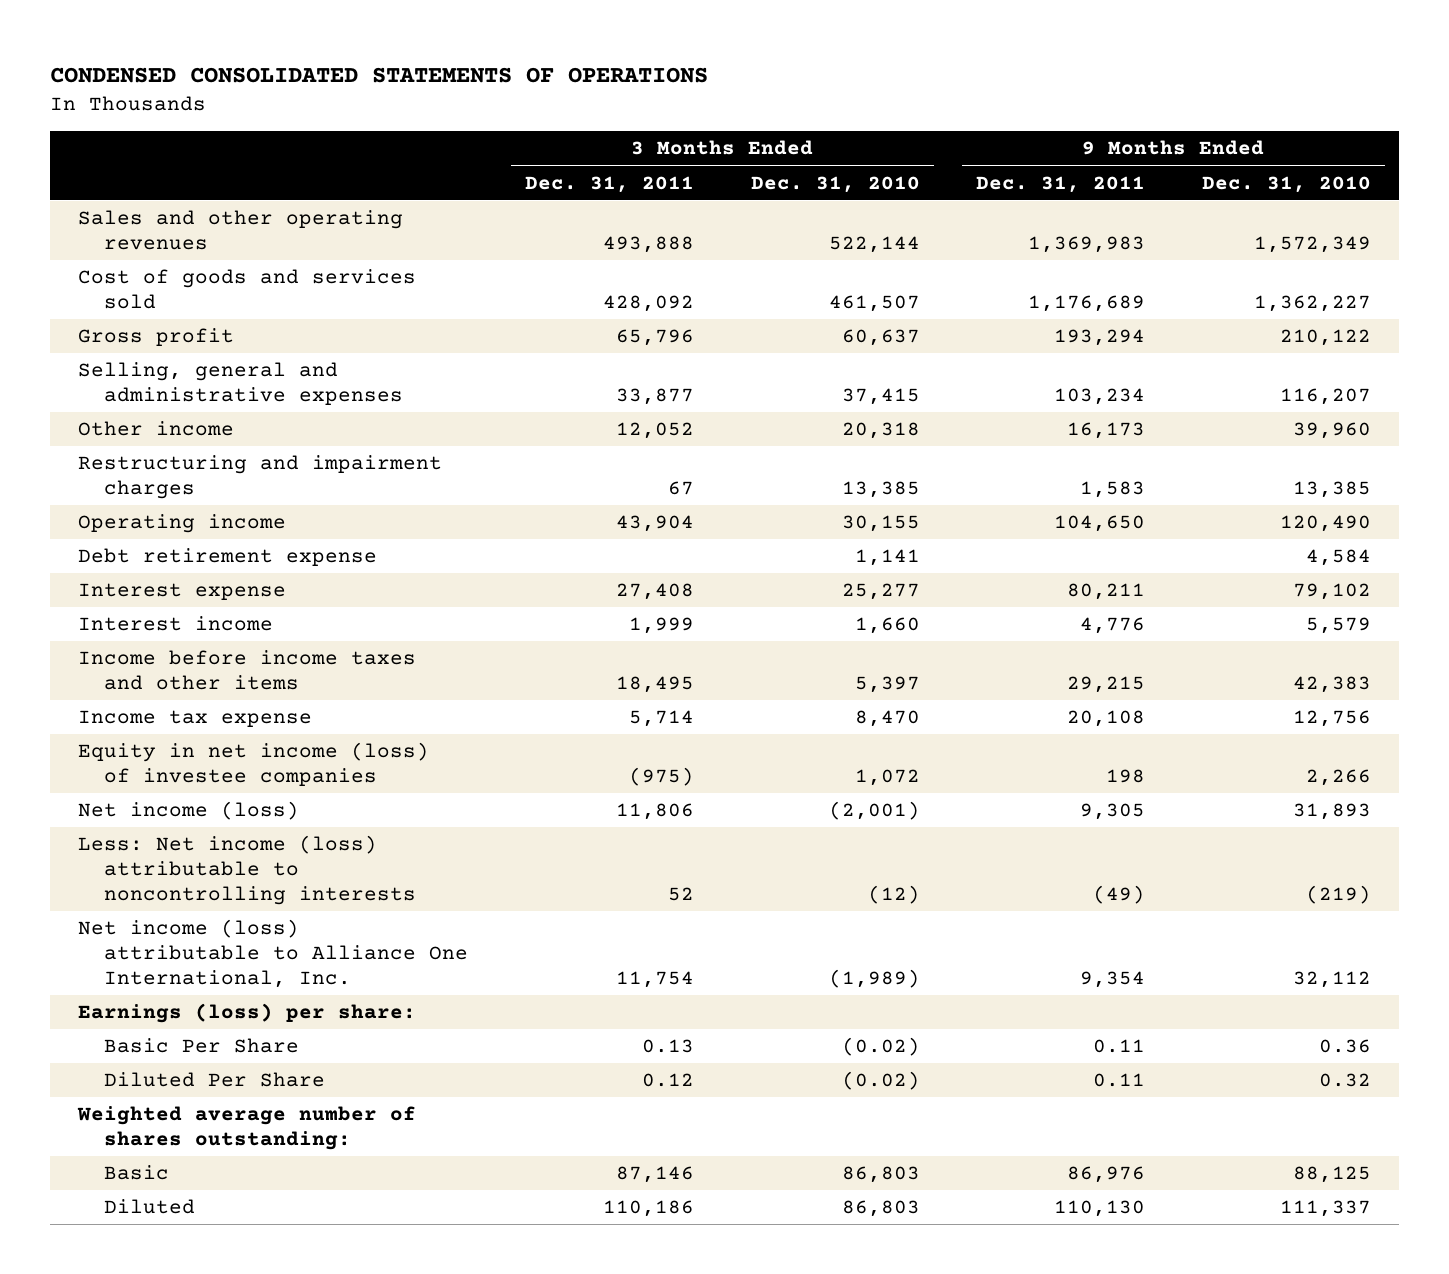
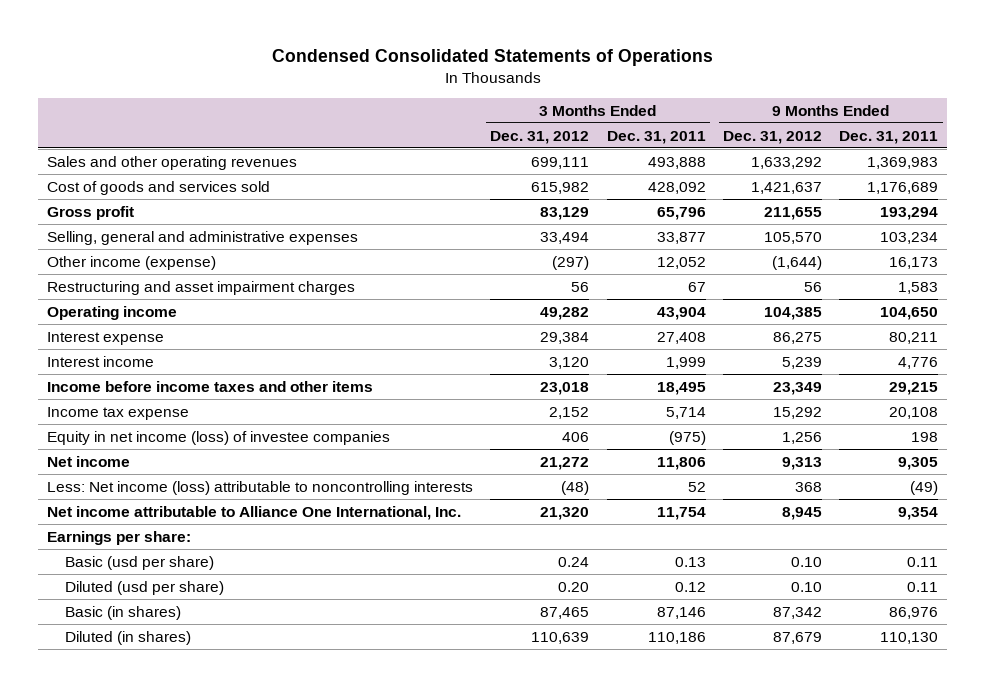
[50,67,709,84] CONDENSED CONSOLIDATED STATEMENTS OF OPERATIONS -> [271,49,713,67] Condensed Consolidated Statements of Operations
[750,175,920,193] Dec. 31, 2010 -> none
[1201,175,1371,193] Dec. 31, 2010 -> none
none -> [490,130,590,144] Dec. 31, 2012
none -> [722,130,822,144] Dec. 31, 2012
[78,421,235,437] Other income -> [47,255,217,270] Other income (expense)
[78,455,443,500] Restructuring and impairment charges -> [47,280,356,295] Restructuring and asset impairment charges
[78,548,378,567] Debt retirement expense -> none
[78,801,300,821] Net income (loss) -> [47,455,131,467] Net income
[77,1106,417,1151] Weighted average number of shares outstanding: -> none
[78,919,469,989] Net income (loss) attributable to Alliance One International, Inc. -> [47,505,462,520] Net income attributable to Alliance One International, Inc.
[78,1003,417,1024] Earnings (loss) per share: -> [47,530,192,545] Earnings per share:
[104,1038,300,1054] Basic Per Share -> [64,555,214,570] Basic (usd per share)
[104,1072,326,1088] Diluted Per Share -> [64,580,224,595] Diluted (usd per share)
[104,1165,170,1181] Basic -> [64,605,181,620] Basic (in shares)
[104,1199,196,1215] Diluted -> [64,630,191,645] Diluted (in shares)

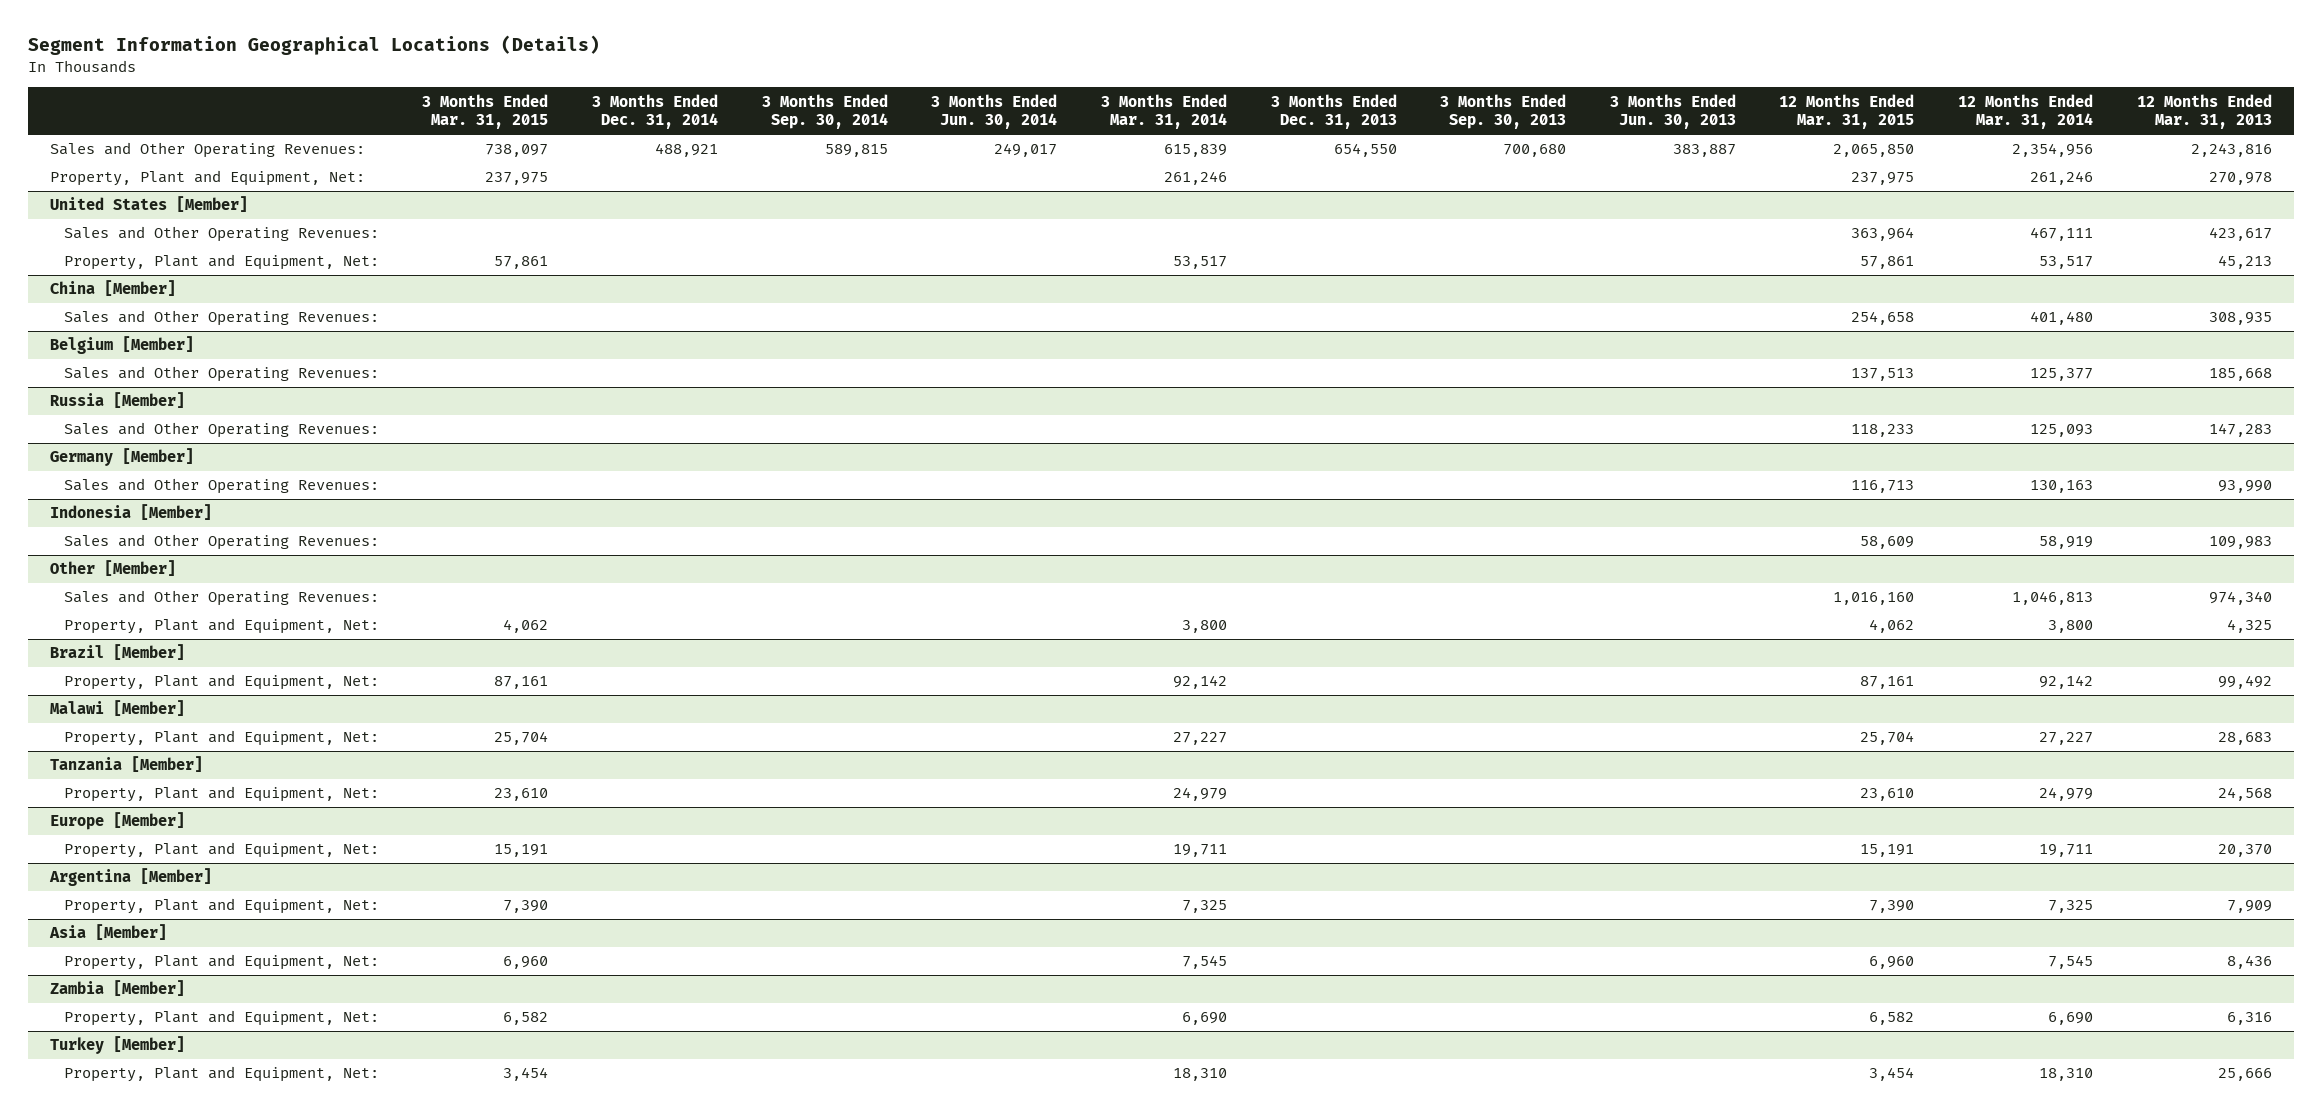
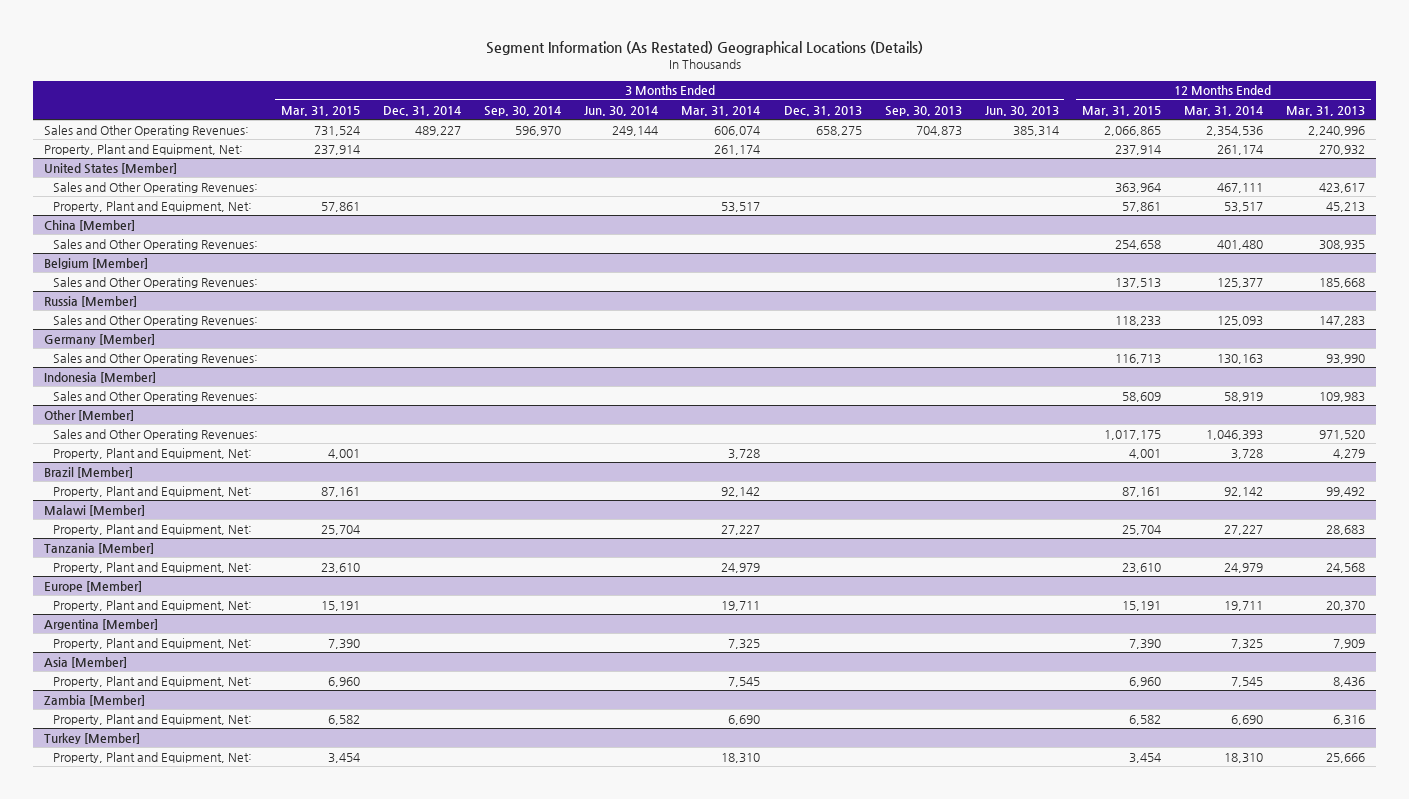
[27,35,600,56] Segment Information Geographical Locations (Details) -> [485,40,923,55] Segment Information (As Restated) Geographical Locations (Details)
[485,144,549,158] 738,097 -> [314,125,361,136] 731,524
[655,143,719,158] 488,921 -> [415,125,462,136] 489,227
[824,144,888,158] 589,815 -> [515,125,562,136] 596,970
[994,143,1058,158] 249,017 -> [612,125,659,136] 249,144
[1163,144,1227,158] 615,839 -> [714,125,761,136] 606,074
[1333,143,1397,158] 654,550 -> [815,125,862,136] 658,275
[1503,144,1567,158] 700,680 -> [915,125,962,136] 704,873
[1672,144,1736,158] 383,887 -> [1012,125,1059,136] 385,314
[1833,144,1915,158] 2,065,850 -> [1103,125,1161,136] 2,066,865
[2012,143,2094,158] 2,354,956 -> [1205,125,1263,136] 2,354,536
[2190,143,2272,158] 2,243,816 -> [1307,125,1365,136] 2,240,996
[485,172,549,186] 237,975 -> [314,144,361,155] 237,914
[1163,171,1227,186] 261,246 -> [714,144,761,155] 261,174
[1851,172,1915,186] 237,975 -> [1114,144,1161,155] 237,914
[2030,171,2094,186] 261,246 -> [1216,144,1263,155] 261,174
[2208,172,2272,186] 270,978 -> [1318,144,1365,155] 270,932
[1833,592,1915,606] 1,016,160 -> [1103,429,1161,440] 1,017,175
[2012,591,2094,606] 1,046,813 -> [1205,429,1263,440] 1,046,393
[2208,591,2272,606] 974,340 -> [1318,429,1365,440] 971,520
[503,619,549,634] 4,062 -> [328,448,361,459] 4,001
[1181,620,1227,634] 3,800 -> [728,448,761,459] 3,728
[1869,619,1915,634] 4,062 -> [1128,448,1161,459] 4,001
[2048,620,2094,634] 3,800 -> [1230,448,1263,459] 3,728
[2226,619,2272,634] 4,325 -> [1332,448,1365,459] 4,279

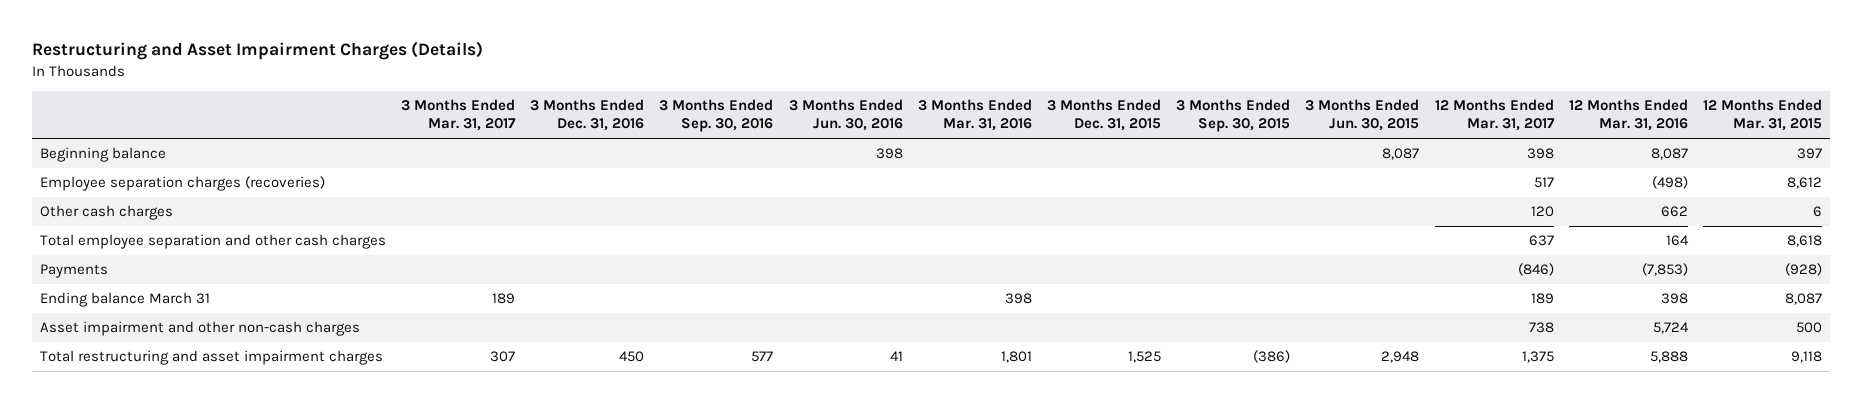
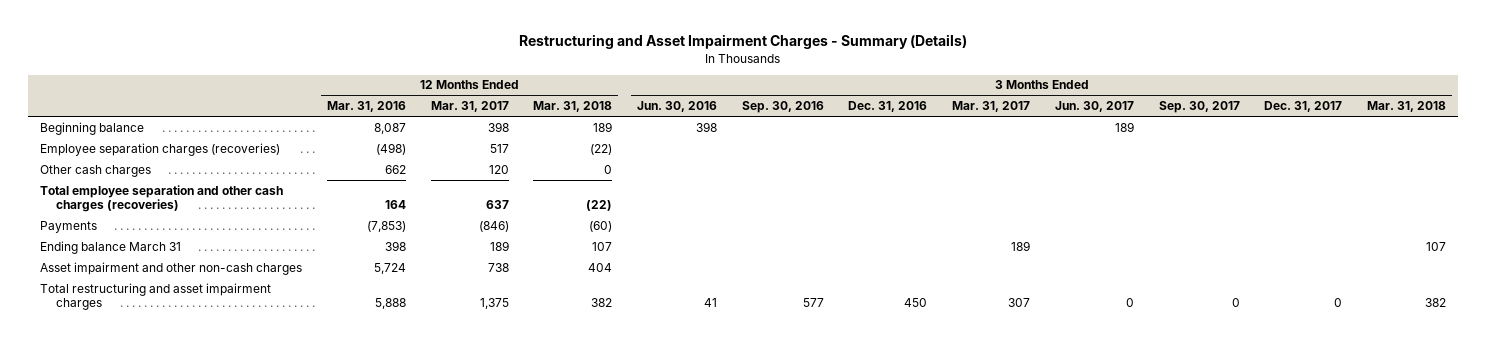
[32,41,484,61] Restructuring and Asset Impairment Charges (Details) -> [519,34,968,50] Restructuring and Asset Impairment Charges - Summary (Details)
[917,98,1032,132] 3 Months Ended Mar. 31, 2016 -> none
[1046,98,1161,132] 3 Months Ended Dec. 31, 2015 -> none
[1176,98,1291,133] 3 Months Ended Sep. 30, 2015 -> none
[1305,98,1420,132] 3 Months Ended Jun. 30, 2015 -> none
[1703,98,1823,132] 12 Months Ended Mar. 31, 2015 -> none
none -> [533,101,613,113] Mar. 31, 2018
none -> [1054,101,1134,113] Jun. 30, 2017
none -> [1158,101,1240,114] Sep. 30, 2017
none -> [1264,101,1343,113] Dec. 31, 2017
none -> [1367,101,1447,113] Mar. 31, 2018
[39,234,386,250] Total employee separation and other cash charges -> [40,184,284,213] Total employee separation and other cash charges (recoveries)

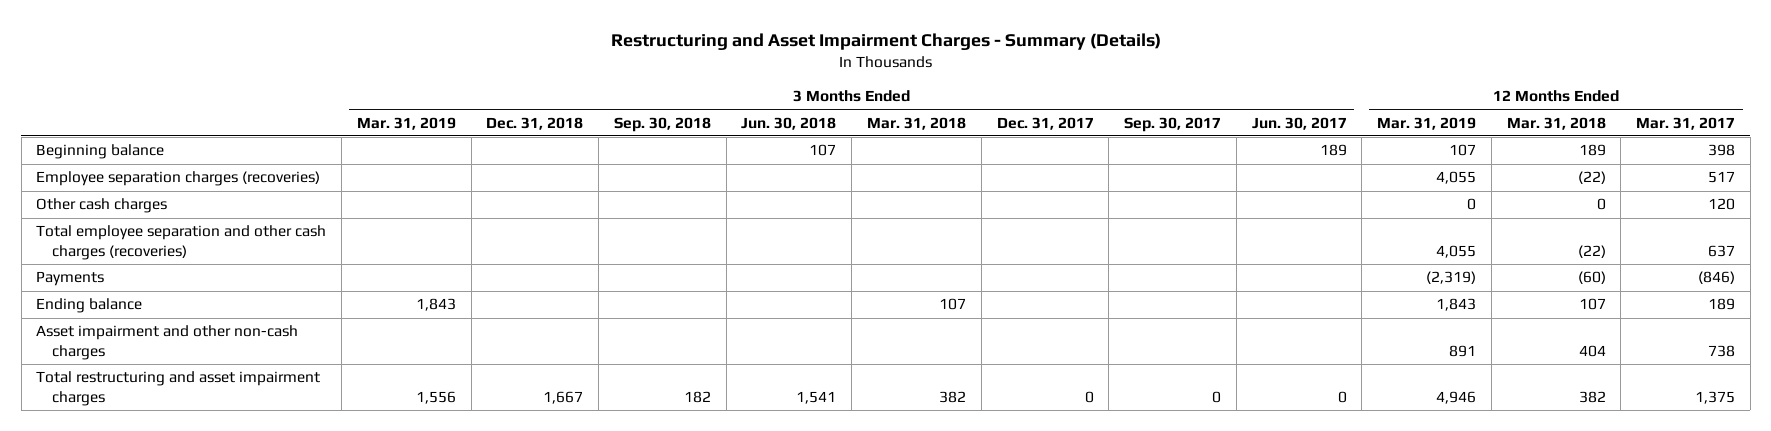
[326,101,406,113] Mar. 31, 2016 -> none
[637,101,718,113] Jun. 30, 2016 -> none
[741,101,824,114] Sep. 30, 2016 -> none
[848,101,928,113] Dec. 31, 2016 -> none
[952,101,1031,113] Mar. 31, 2017 -> none
none -> [356,116,456,130] Mar. 31, 2019
none -> [486,116,584,130] Dec. 31, 2018
none -> [613,116,711,132] Sep. 30, 2018
none -> [741,116,837,130] Jun. 30, 2018
none -> [1377,116,1477,130] Mar. 31, 2019
[40,240,182,254] Ending balance March 31 -> [36,298,143,314] Ending balance

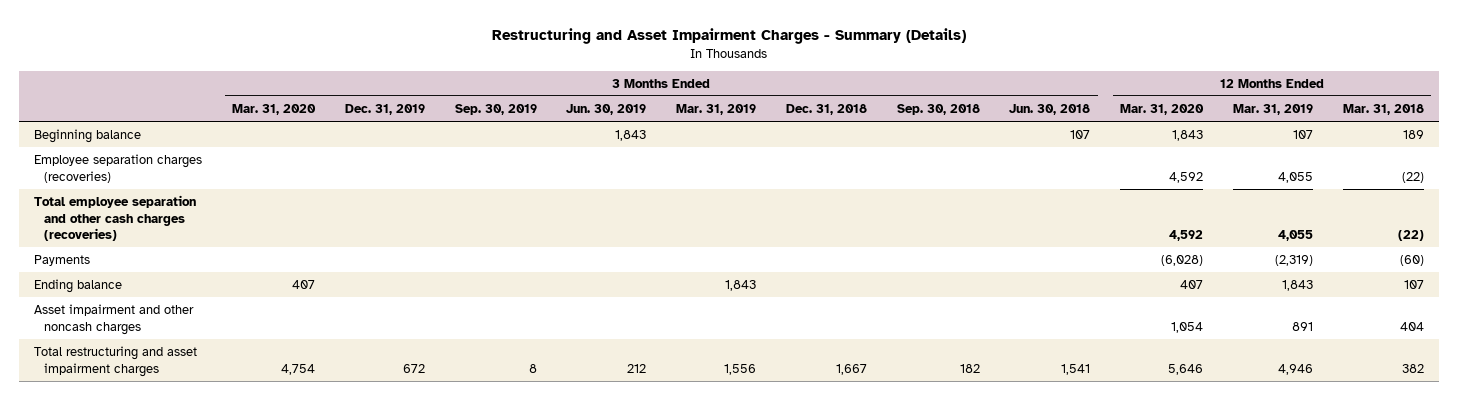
[866,116,966,130] Mar. 31, 2018 -> none
[996,116,1094,130] Dec. 31, 2017 -> none
[1124,116,1222,132] Sep. 30, 2017 -> none
[1251,116,1347,130] Jun. 30, 2017 -> none
[1636,116,1736,130] Mar. 31, 2017 -> none
none -> [232,104,317,116] Mar. 31, 2020
none -> [344,104,425,116] Dec. 31, 2019
none -> [454,104,537,116] Sep. 30, 2019
none -> [566,104,647,116] Jun. 30, 2019
none -> [1120,104,1205,116] Mar. 31, 2020
[36,198,168,214] Other cash charges -> none
[36,325,299,361] Asset impairment and other non-cash charges -> [34,304,195,335] Asset impairment and other noncash charges

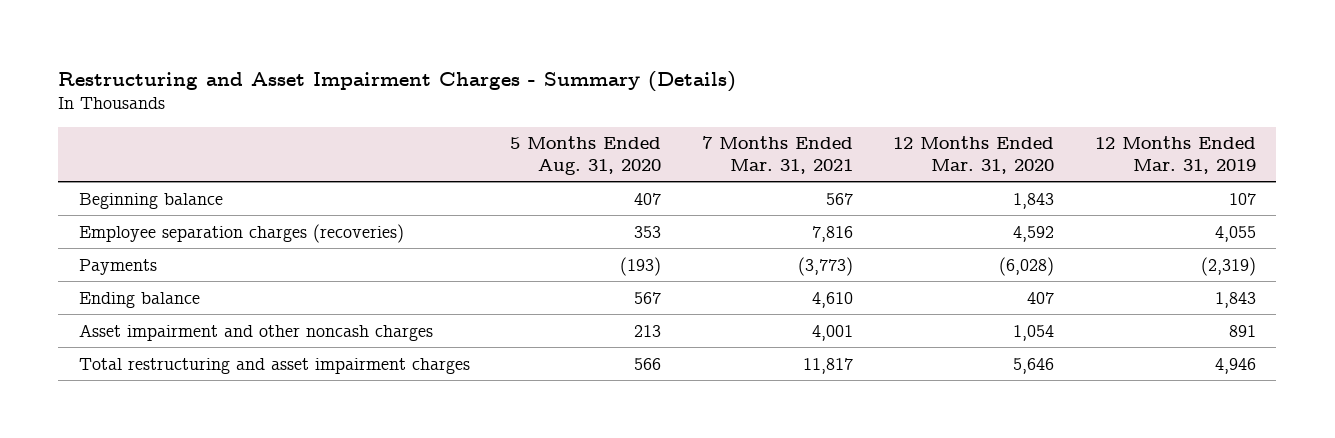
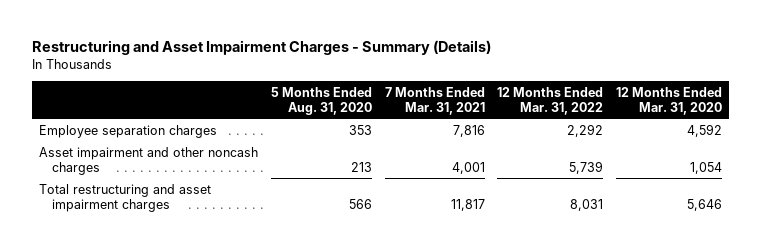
[1094,136,1256,174] 12 Months Ended Mar. 31, 2019 -> none
none -> [497,86,604,116] 12 Months Ended Mar. 31, 2022
[78,192,223,209] Beginning balance -> none
[78,258,157,275] Payments -> none
[78,291,200,308] Ending balance -> none
[78,223,404,243] Employee separation charges (recoveries) -> [38,124,217,138] Employee separation charges

